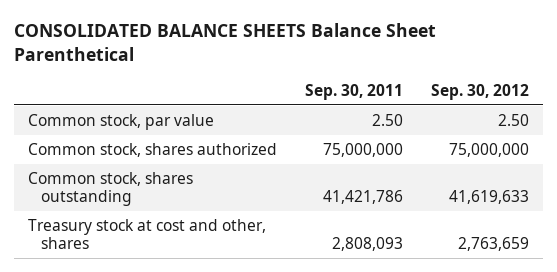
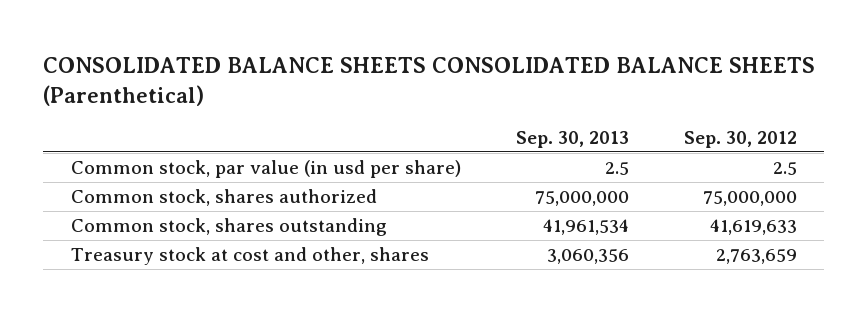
[13,23,436,62] CONSOLIDATED BALANCE SHEETS Balance Sheet Parenthetical -> [43,57,816,107] CONSOLIDATED BALANCE SHEETS CONSOLIDATED BALANCE SHEETS (Parenthetical)
[304,84,403,101] Sep. 30, 2011 -> none
none -> [515,130,629,148] Sep. 30, 2013
[27,113,214,130] Common stock, par value -> [70,160,461,179] Common stock, par value (in usd per share)
[498,113,530,126] 2.50 -> [772,162,797,176] 2.5

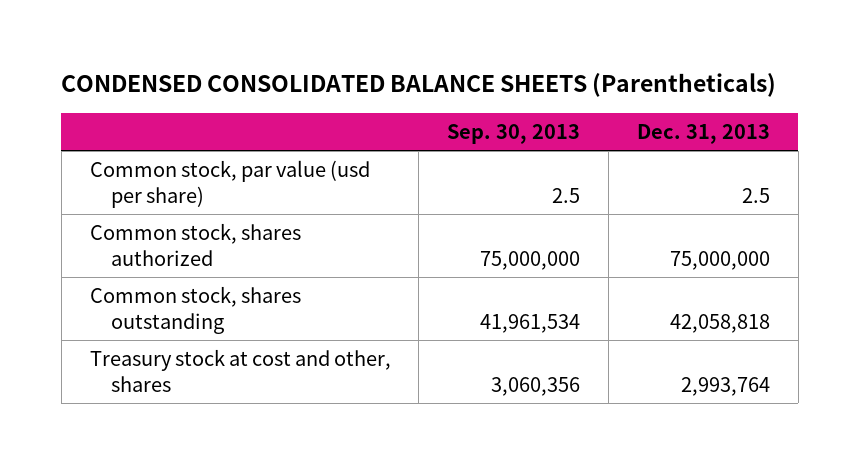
[43,57,816,107] CONSOLIDATED BALANCE SHEETS CONSOLIDATED BALANCE SHEETS (Parenthetical) -> [61,73,777,98] CONDENSED CONSOLIDATED BALANCE SHEETS (Parentheticals)
[683,130,797,148] Sep. 30, 2012 -> none
none -> [636,123,770,144] Dec. 31, 2013
[70,160,461,179] Common stock, par value (in usd per share) -> [89,160,370,208] Common stock, par value (usd per share)

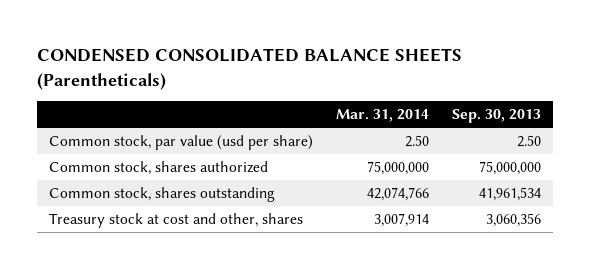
[636,123,770,144] Dec. 31, 2013 -> none
none -> [335,109,429,123] Mar. 31, 2014
[552,187,581,203] 2.5 -> [517,134,542,147] 2.50

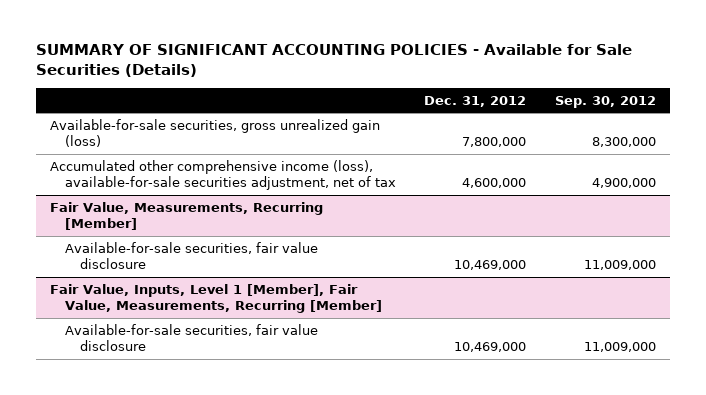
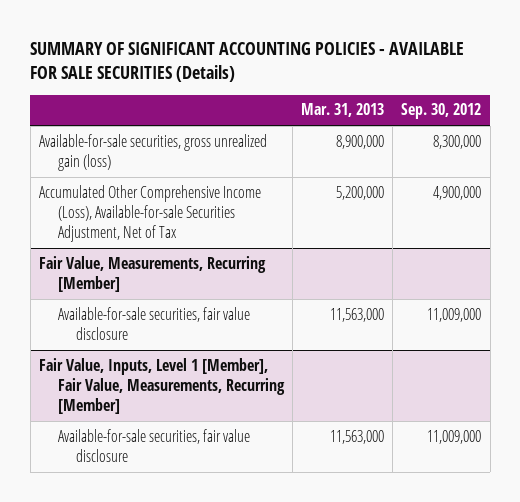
[35,44,632,78] SUMMARY OF SIGNIFICANT ACCOUNTING POLICIES - Available for Sale Securities (Details) -> [30,41,465,82] SUMMARY OF SIGNIFICANT ACCOUNTING POLICIES - AVAILABLE FOR SALE SECURITIES (Details)
[424,95,527,107] Dec. 31, 2012 -> none
none -> [300,103,384,118] Mar. 31, 2013
[49,159,396,191] Accumulated other comprehensive income (loss), available-for-sale securities adjustment, net of tax -> [38,184,261,242] Accumulated Other Comprehensive Income (Loss), Available-for-sale Securities Adjustment, Net of Tax

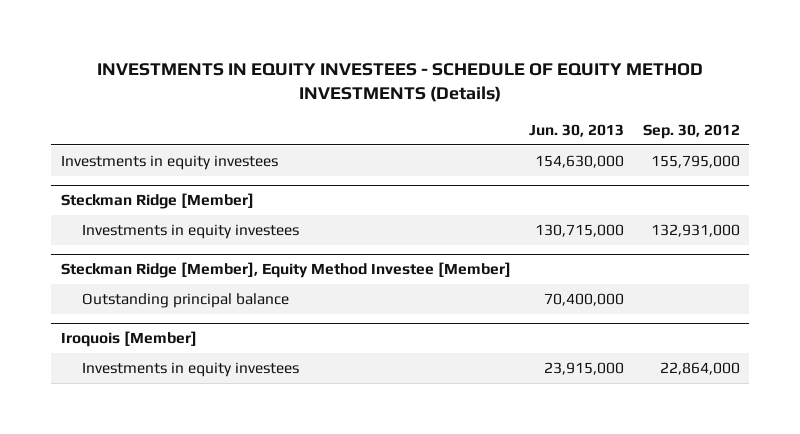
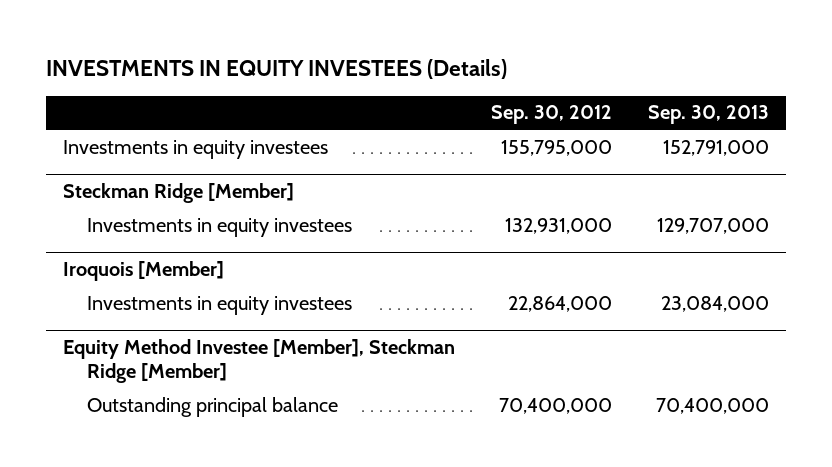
[97,63,704,103] INVESTMENTS IN EQUITY INVESTEES - SCHEDULE OF EQUITY METHOD INVESTMENTS (Details) -> [45,59,507,80] INVESTMENTS IN EQUITY INVESTEES (Details)
[529,123,625,137] Jun. 30, 2013 -> none
none -> [647,105,769,125] Sep. 30, 2013
[60,262,511,279] Steckman Ridge [Member], Equity Method Investee [Member] -> none
[81,293,289,309] Outstanding principal balance -> none
none -> [63,339,456,384] Equity Method Investee [Member], Steckman Ridge [Member]
none -> [87,396,339,417] Outstanding principal balance

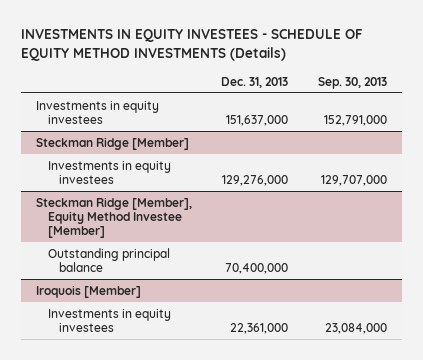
[45,59,507,80] INVESTMENTS IN EQUITY INVESTEES (Details) -> [20,29,363,61] INVESTMENTS IN EQUITY INVESTEES - SCHEDULE OF EQUITY METHOD INVESTMENTS (Details)
[490,105,612,125] Sep. 30, 2012 -> none
none -> [221,76,289,88] Dec. 31, 2013
none -> [35,196,192,238] Steckman Ridge [Member], Equity Method Investee [Member]
none -> [47,247,170,272] Outstanding principal balance
[63,339,456,384] Equity Method Investee [Member], Steckman Ridge [Member] -> none
[87,396,339,417] Outstanding principal balance -> none

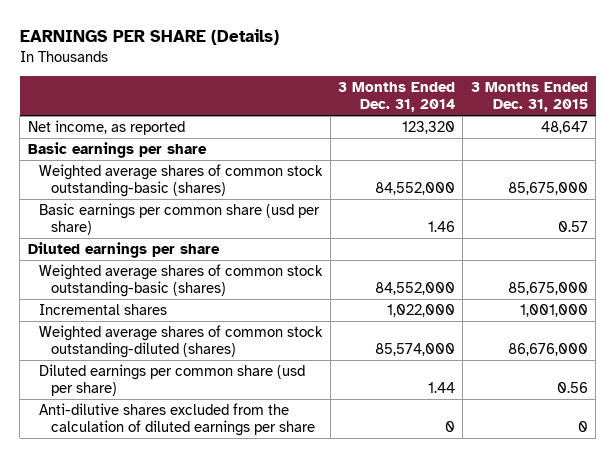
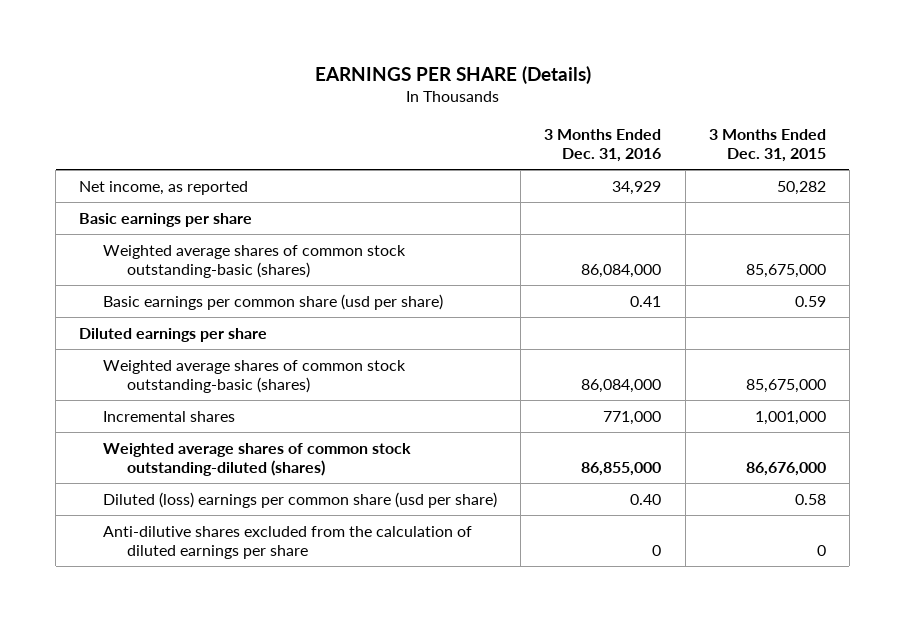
[338,82,456,113] 3 Months Ended Dec. 31, 2014 -> none
none -> [544,128,662,163] 3 Months Ended Dec. 31, 2016
[540,120,588,134] 48,647 -> [776,180,826,195] 50,282
[557,220,588,232] 0.57 -> [794,295,826,307] 0.59
[39,363,306,396] Diluted earnings per common share (usd per share) -> [103,491,498,508] Diluted (loss) earnings per common share (usd per share)
[556,381,588,393] 0.56 -> [794,493,826,505] 0.58

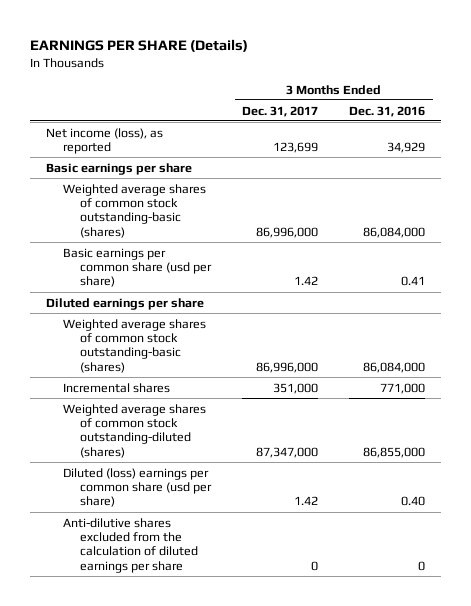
[708,128,826,163] 3 Months Ended Dec. 31, 2015 -> none
none -> [242,105,319,117] Dec. 31, 2017
[79,180,249,195] Net income, as reported -> [45,127,163,154] Net income (loss), as reported

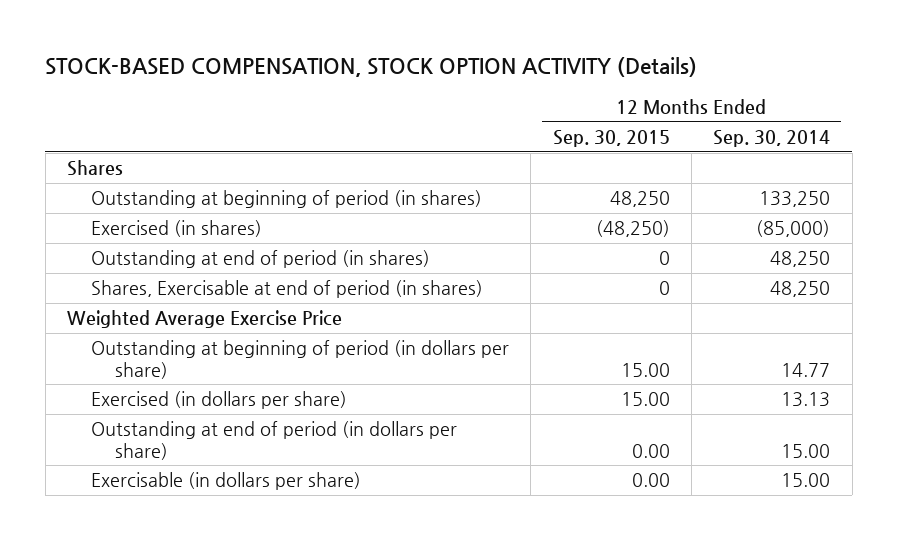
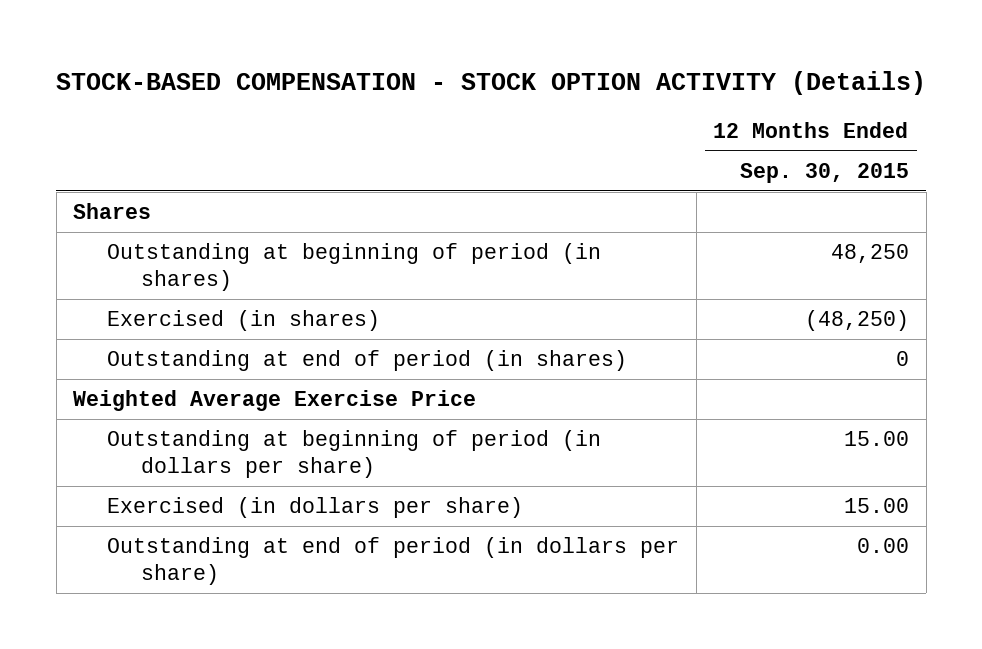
[45,57,698,78] STOCK-BASED COMPENSATION, STOCK OPTION ACTIVITY (Details) -> [56,70,927,95] STOCK-BASED COMPENSATION - STOCK OPTION ACTIVITY (Details)
[713,129,831,147] Sep. 30, 2014 -> none
[90,280,483,299] Shares, Exercisable at end of period (in shares) -> none
[90,472,361,491] Exercisable (in dollars per share) -> none

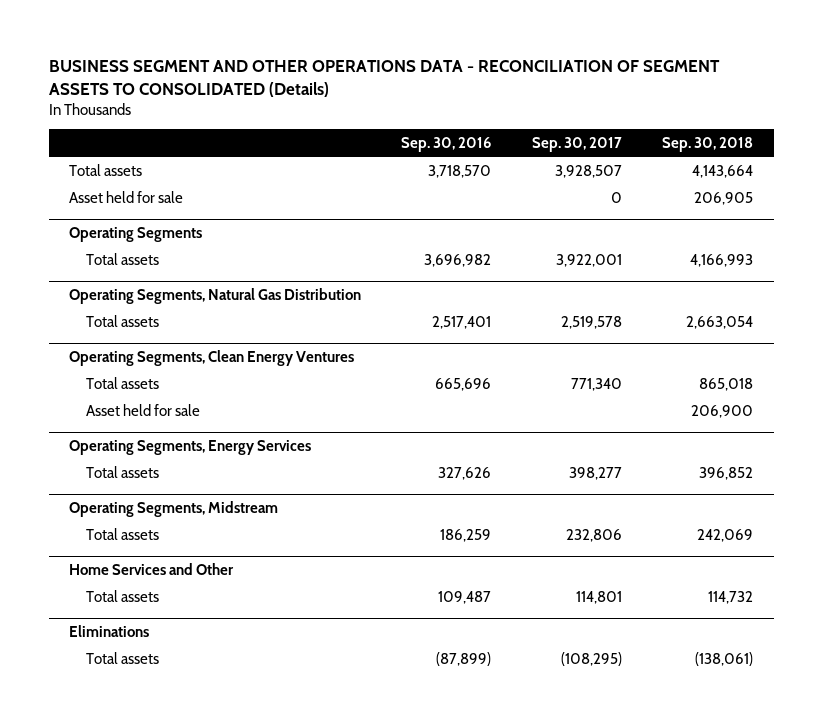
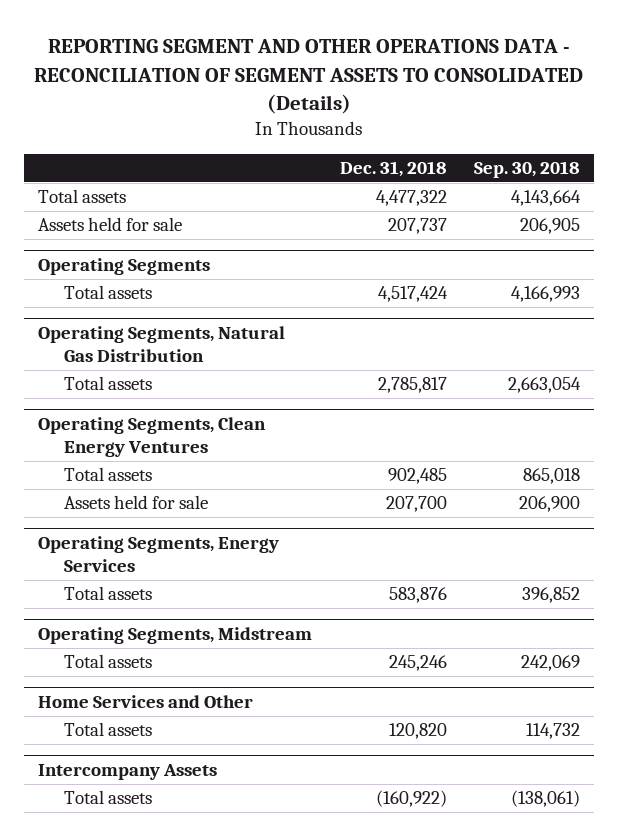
[48,59,720,97] BUSINESS SEGMENT AND OTHER OPERATIONS DATA - RECONCILIATION OF SEGMENT ASSETS TO CONSOLIDATED (Details) -> [34,38,584,115] REPORTING SEGMENT AND OTHER OPERATIONS DATA - RECONCILIATION OF SEGMENT ASSETS TO CONSOLIDATED (Details)
[401,136,492,152] Sep. 30, 2016 -> none
[531,136,622,152] Sep. 30, 2017 -> none
none -> [339,160,447,177] Dec. 31, 2018
[68,190,183,203] Asset held for sale -> [37,217,182,232] Assets held for sale
[85,403,200,416] Asset held for sale -> [63,495,208,510] Assets held for sale
[68,625,149,638] Eliminations -> [37,763,217,780] Intercompany Assets

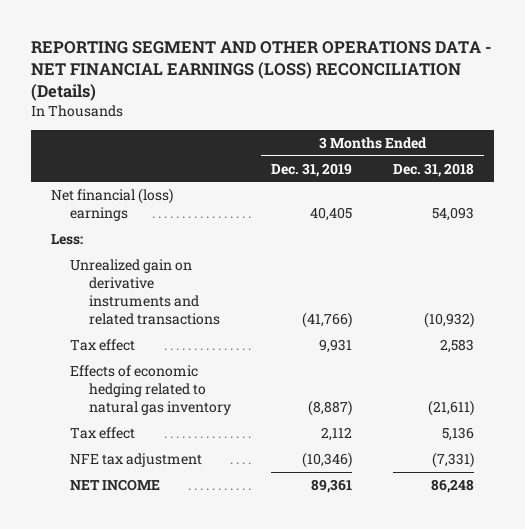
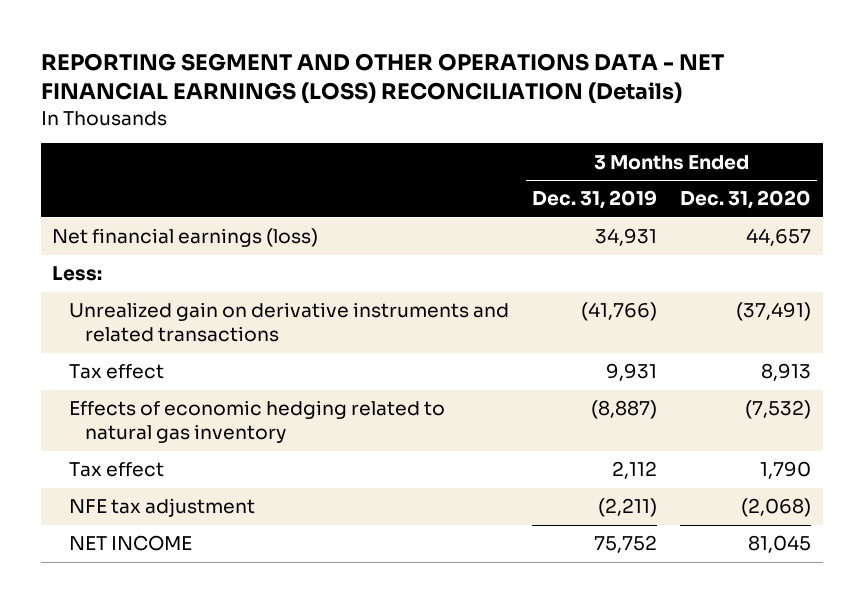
[392,162,474,177] Dec. 31, 2018 -> none
none -> [680,190,812,210] Dec. 31, 2020
[51,187,174,221] Net financial (loss) earnings -> [52,228,319,248] Net financial earnings (loss)
[310,206,353,221] 40,405 -> [595,228,658,247] 34,931
[302,451,353,468] (10,346) -> [598,498,658,518] (2,211)
[311,478,353,493] 89,361 -> [594,535,658,554] 75,752

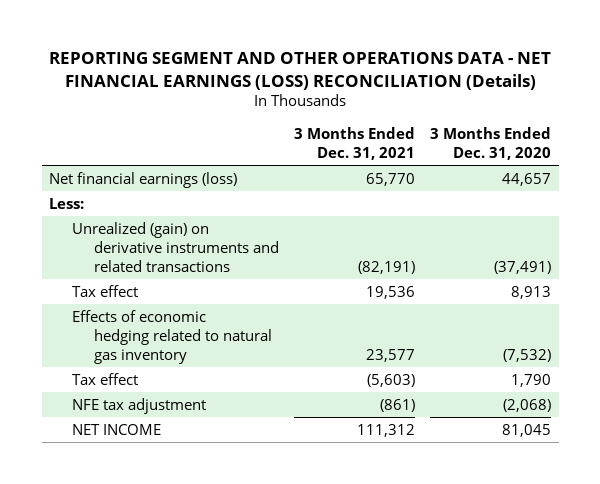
[532,190,658,210] Dec. 31, 2019 -> none
none -> [294,126,416,160] 3 Months Ended Dec. 31, 2021
[68,302,509,343] Unrealized gain on derivative instruments and related transactions -> [71,221,280,272] Unrealized (gain) on derivative instruments and related transactions

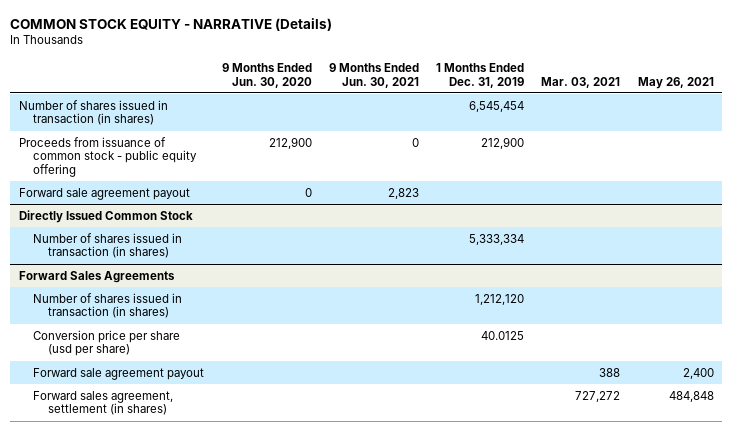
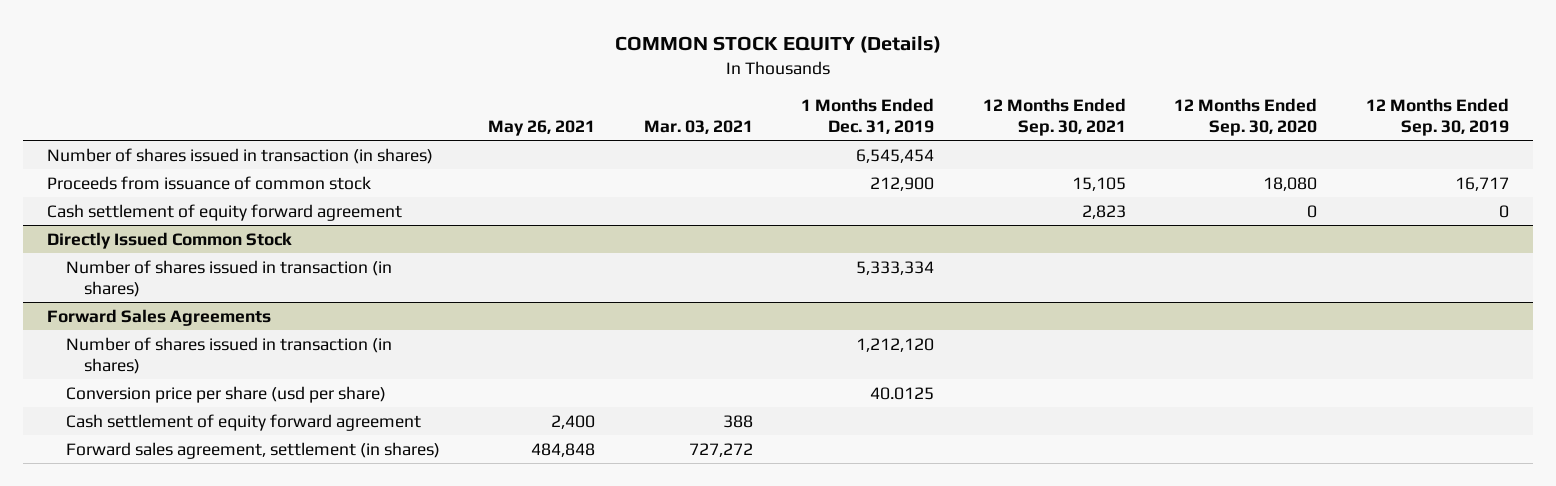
[10,17,333,31] COMMON STOCK EQUITY - NARRATIVE (Details) -> [614,36,941,54] COMMON STOCK EQUITY (Details)
[221,62,312,88] 9 Months Ended Jun. 30, 2020 -> none
[328,62,419,88] 9 Months Ended Jun. 30, 2021 -> none
none -> [982,98,1126,137] 12 Months Ended Sep. 30, 2021
none -> [1174,98,1318,137] 12 Months Ended Sep. 30, 2020
none -> [1365,98,1509,137] 12 Months Ended Sep. 30, 2019
[18,136,198,178] Proceeds from issuance of common stock - public equity offering -> [47,175,372,190] Proceeds from issuance of common stock
[18,187,190,200] Forward sale agreement payout -> [47,203,403,221] Cash settlement of equity forward agreement
[33,367,205,380] Forward sale agreement payout -> [65,413,421,431] Cash settlement of equity forward agreement

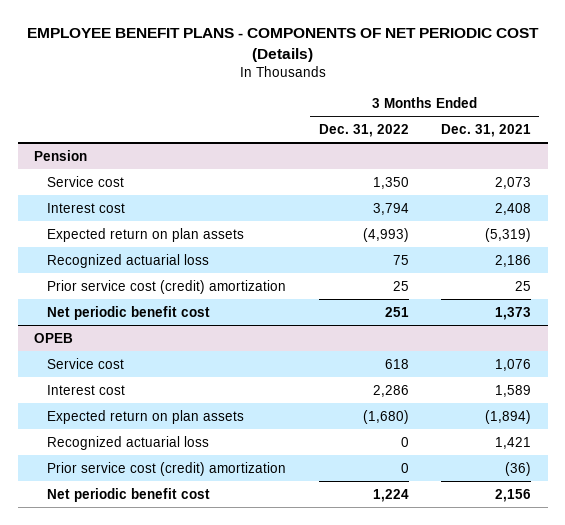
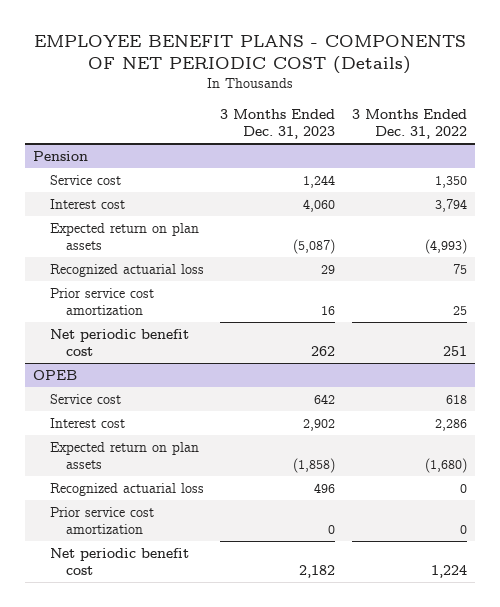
[441,123,532,137] Dec. 31, 2021 -> none
none -> [220,109,336,140] 3 Months Ended Dec. 31, 2023
[46,279,286,294] Prior service cost (credit) amortization -> [49,287,154,315] Prior service cost amortization
[46,461,286,476] Prior service cost (credit) amortization -> [49,506,154,534] Prior service cost amortization

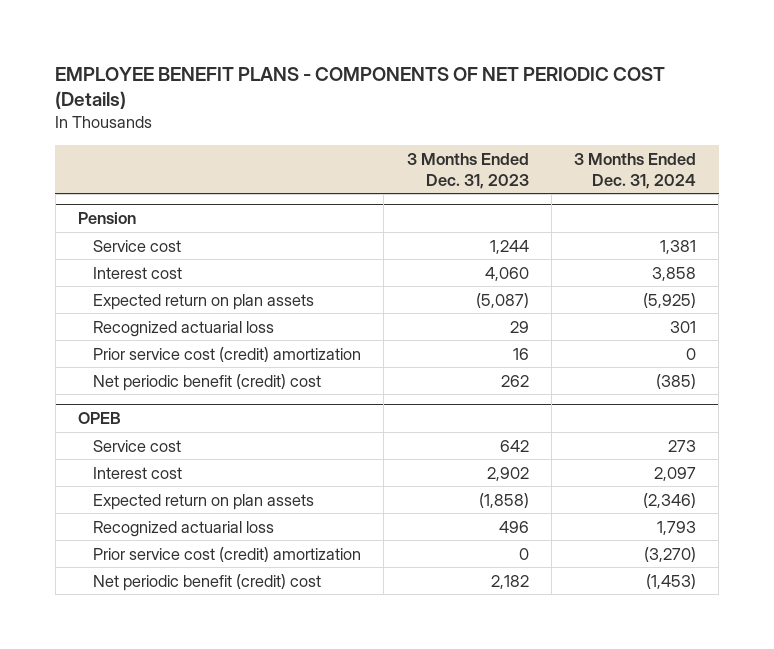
[351,109,467,140] 3 Months Ended Dec. 31, 2022 -> none
none -> [574,152,697,189] 3 Months Ended Dec. 31, 2024
[49,287,154,315] Prior service cost amortization -> [92,346,361,362] Prior service cost (credit) amortization
[49,328,189,356] Net periodic benefit cost -> [92,373,321,391] Net periodic benefit (credit) cost
[49,506,154,534] Prior service cost amortization -> [92,546,361,562] Prior service cost (credit) amortization
[49,547,189,575] Net periodic benefit cost -> [92,573,321,591] Net periodic benefit (credit) cost

